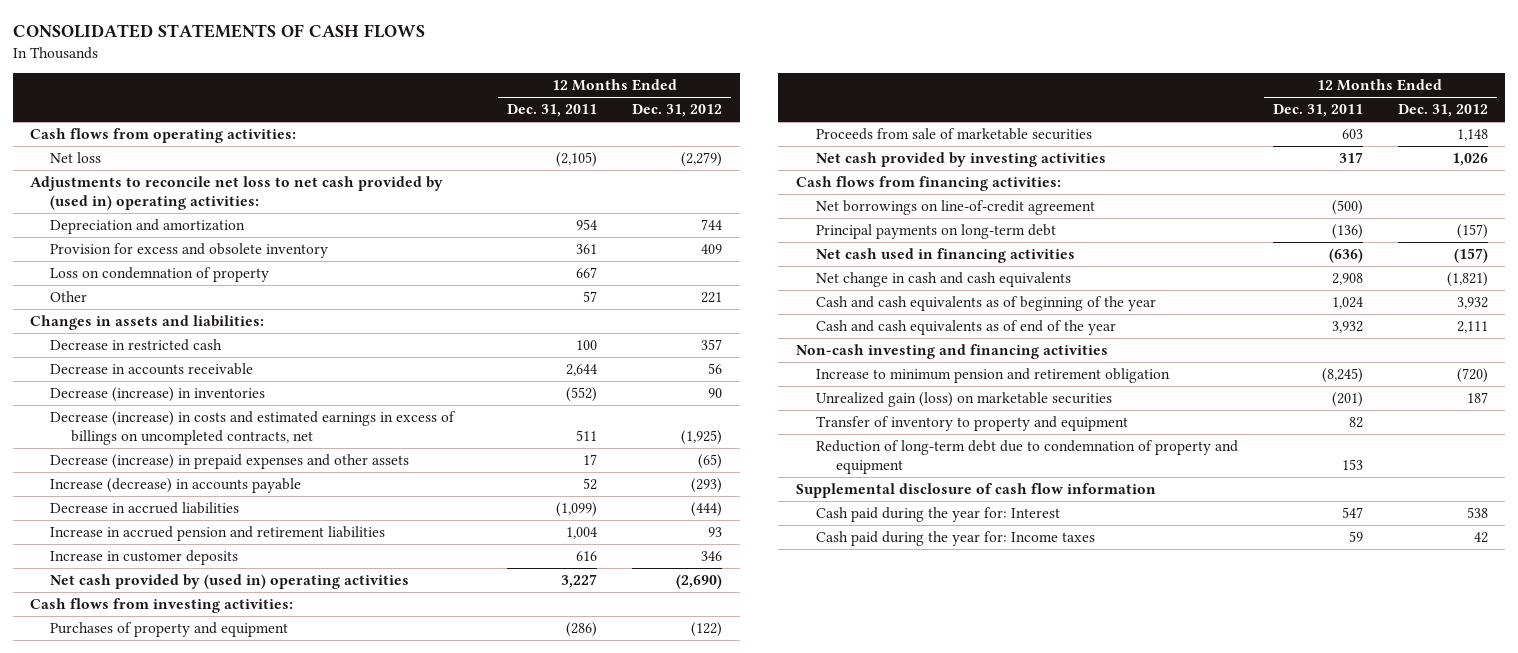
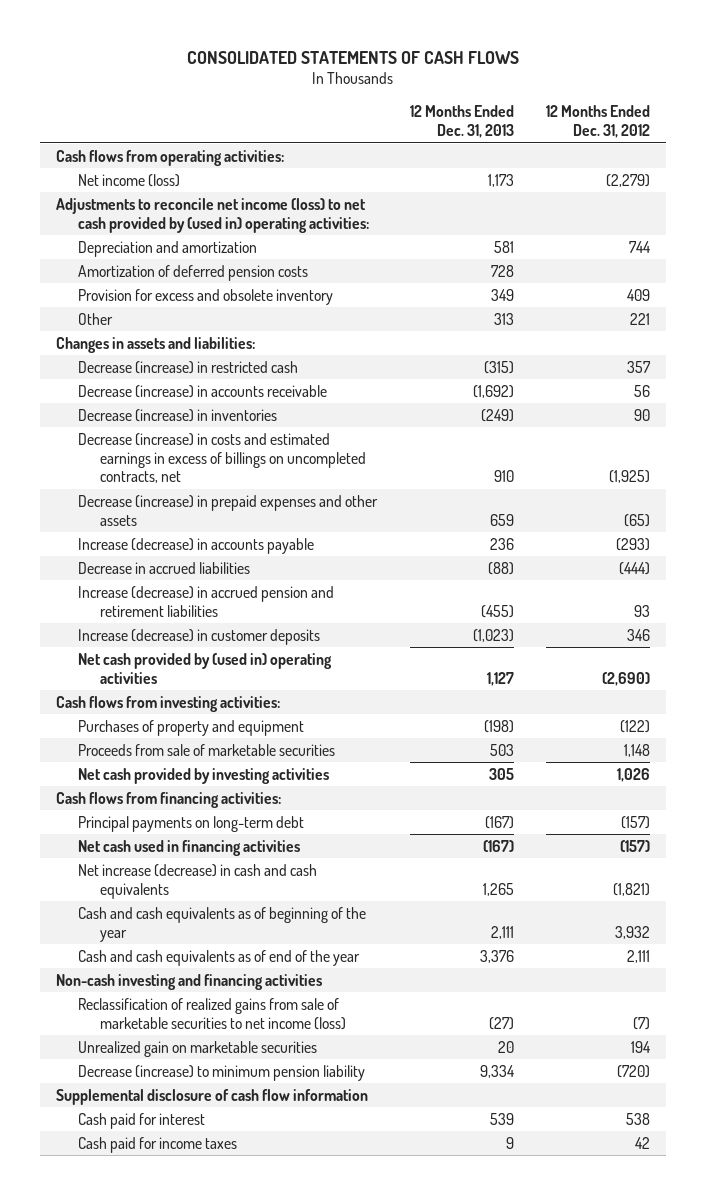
[507,104,598,118] Dec. 31, 2011 -> none
none -> [409,105,514,139] 12 Months Ended Dec. 31, 2013
[50,152,102,164] Net loss -> [77,173,180,187] Net income (loss)
[30,176,444,211] Adjustments to reconcile net loss to net cash provided by (used in) operating activities: -> [56,197,369,233] Adjustments to reconcile net income (loss) to net cash provided by (used in) operating activities:
none -> [77,264,308,281] Amortization of deferred pension costs
[50,267,270,283] Loss on condemnation of property -> none
[50,339,223,352] Decrease in restricted cash -> [77,360,298,374] Decrease (increase) in restricted cash
[50,363,254,376] Decrease in accounts receivable -> [77,384,327,398] Decrease (increase) in accounts receivable
[50,526,386,542] Increase in accrued pension and retirement liabilities -> [77,585,334,617] Increase (decrease) in accrued pension and retirement liabilities
[50,550,239,566] Increase in customer deposits -> [77,628,320,645] Increase (decrease) in customer deposits
[816,200,1096,216] Net borrowings on line-of-credit agreement -> none
[816,272,1072,288] Net change in cash and cash equivalents -> [77,863,317,899] Net increase (decrease) in cash and cash equivalents
[816,368,1171,384] Increase to minimum pension and retirement obligation -> none
[816,416,1129,432] Transfer of inventory to property and equipment -> none
[816,440,1239,475] Reduction of long-term debt due to condemnation of property and equipment -> none
none -> [77,997,346,1030] Reclassification of realized gains from sale of marketable securities to net income (loss)
[816,392,1113,408] Unrealized gain (loss) on marketable securities -> [77,1040,317,1057] Unrealized gain on marketable securities
[1466,392,1488,404] 187 -> [631,1040,652,1053] 194
none -> [77,1064,365,1081] Decrease (increase) to minimum pension liability
[816,507,1061,523] Cash paid during the year for: Interest -> [77,1112,205,1129] Cash paid for interest
[816,531,1096,547] Cash paid during the year for: Income taxes -> [77,1136,237,1153] Cash paid for income taxes

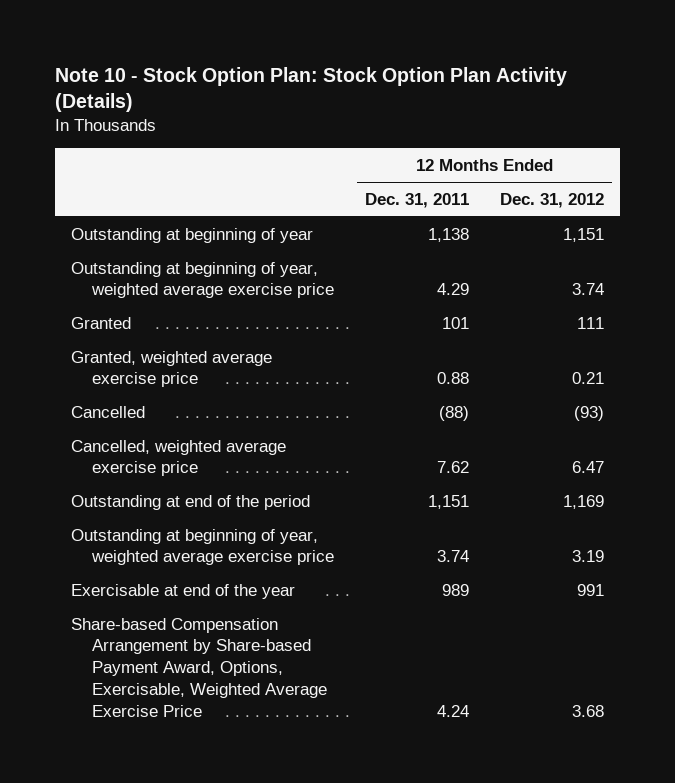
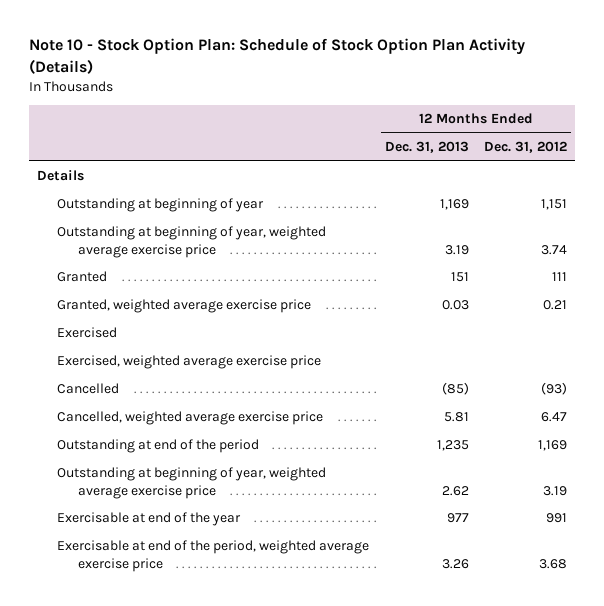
[55,66,568,113] Note 10 - Stock Option Plan: Stock Option Plan Activity (Details) -> [28,38,525,74] Note 10 - Stock Option Plan: Schedule of Stock Option Plan Activity (Details)
[365,192,470,208] Dec. 31, 2011 -> none
none -> [384,141,469,154] Dec. 31, 2013
none -> [36,170,84,182] Details
none -> [57,327,118,339] Exercised
none -> [57,355,322,370] Exercised, weighted average exercise price
[70,617,328,717] Share-based Compensation Arrangement by Share-based Payment Award, Options, Exercisable, Weighted Average Exercise Price -> [57,540,370,572] Exercisable at end of the period, weighted average exercise price

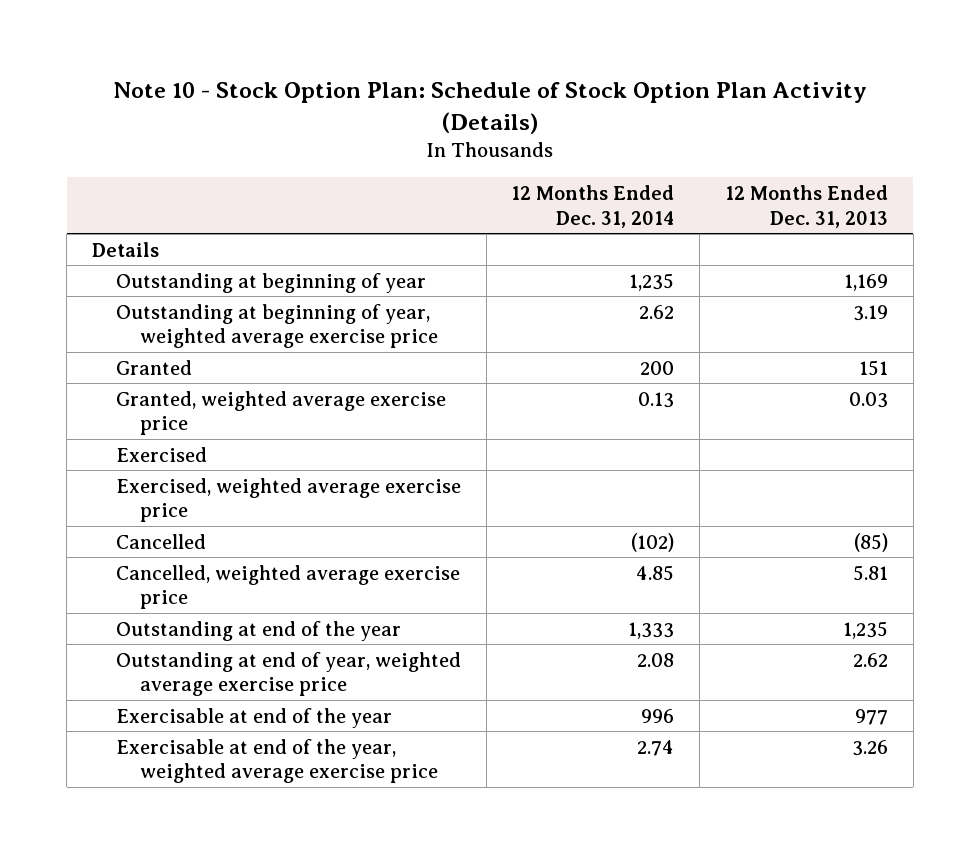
[484,141,568,154] Dec. 31, 2012 -> none
none -> [511,184,675,228] 12 Months Ended Dec. 31, 2014
[57,439,260,454] Outstanding at end of the period -> [116,620,402,641] Outstanding at end of the year
[57,467,327,499] Outstanding at beginning of year, weighted average exercise price -> [116,651,462,697] Outstanding at end of year, weighted average exercise price
[57,540,370,572] Exercisable at end of the period, weighted average exercise price -> [116,738,438,784] Exercisable at end of the year, weighted average exercise price

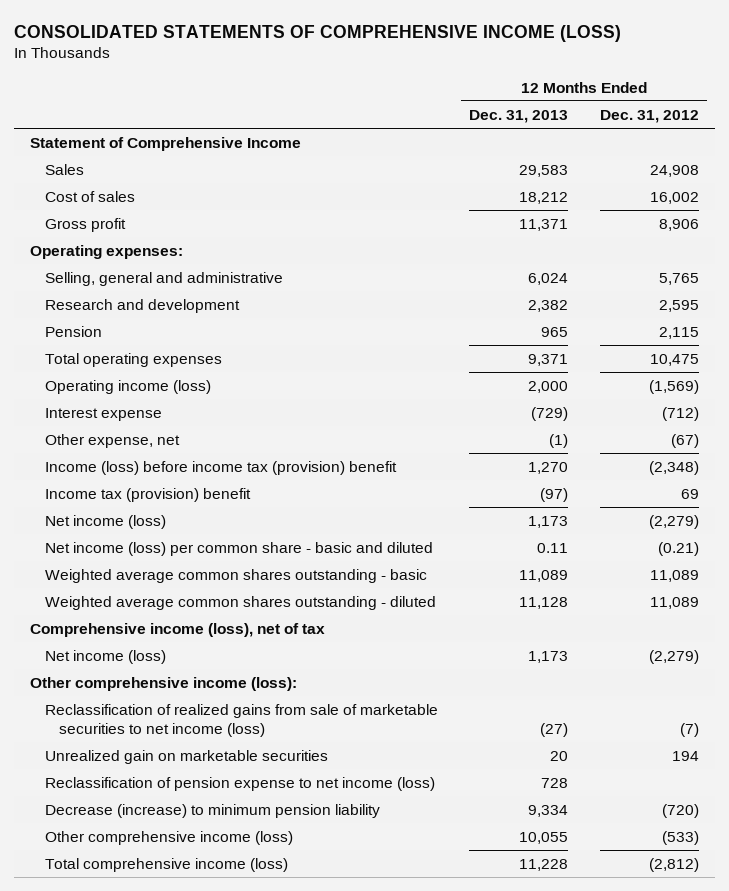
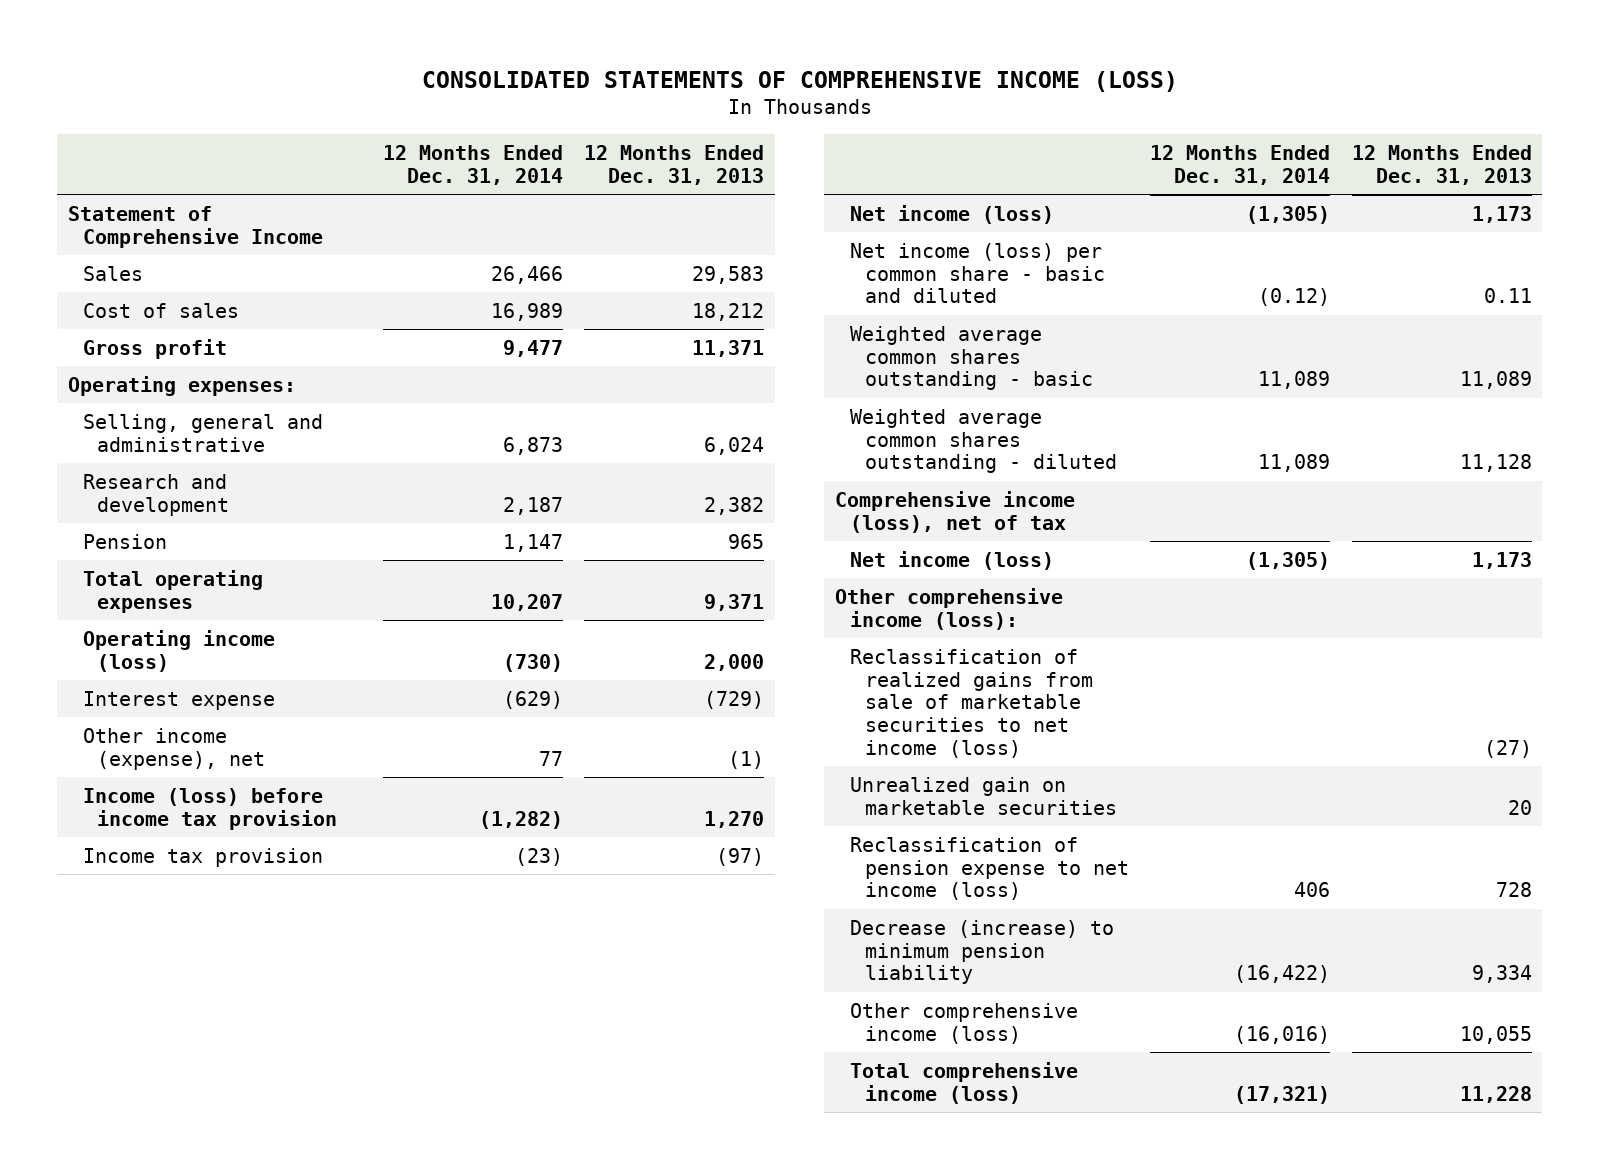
[599,109,699,123] Dec. 31, 2012 -> none
none -> [382,144,563,185] 12 Months Ended Dec. 31, 2014
[44,433,180,448] Other expense, net -> [82,727,266,770] Other income (expense), net
[44,460,397,475] Income (loss) before income tax (provision) benefit -> [82,787,338,830] Income (loss) before income tax provision
[44,487,251,502] Income tax (provision) benefit -> [82,847,323,867] Income tax provision

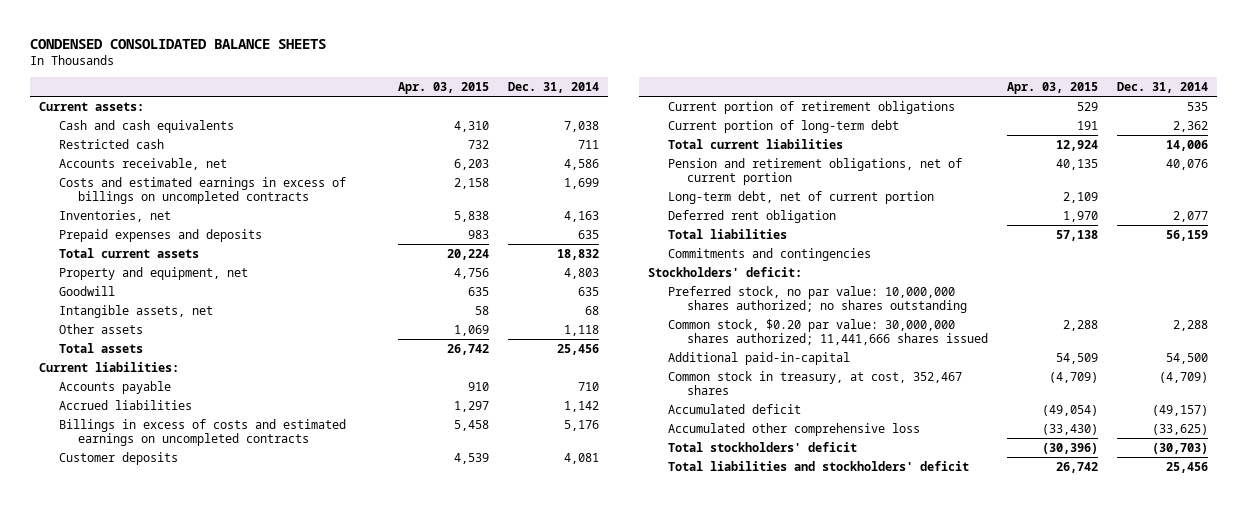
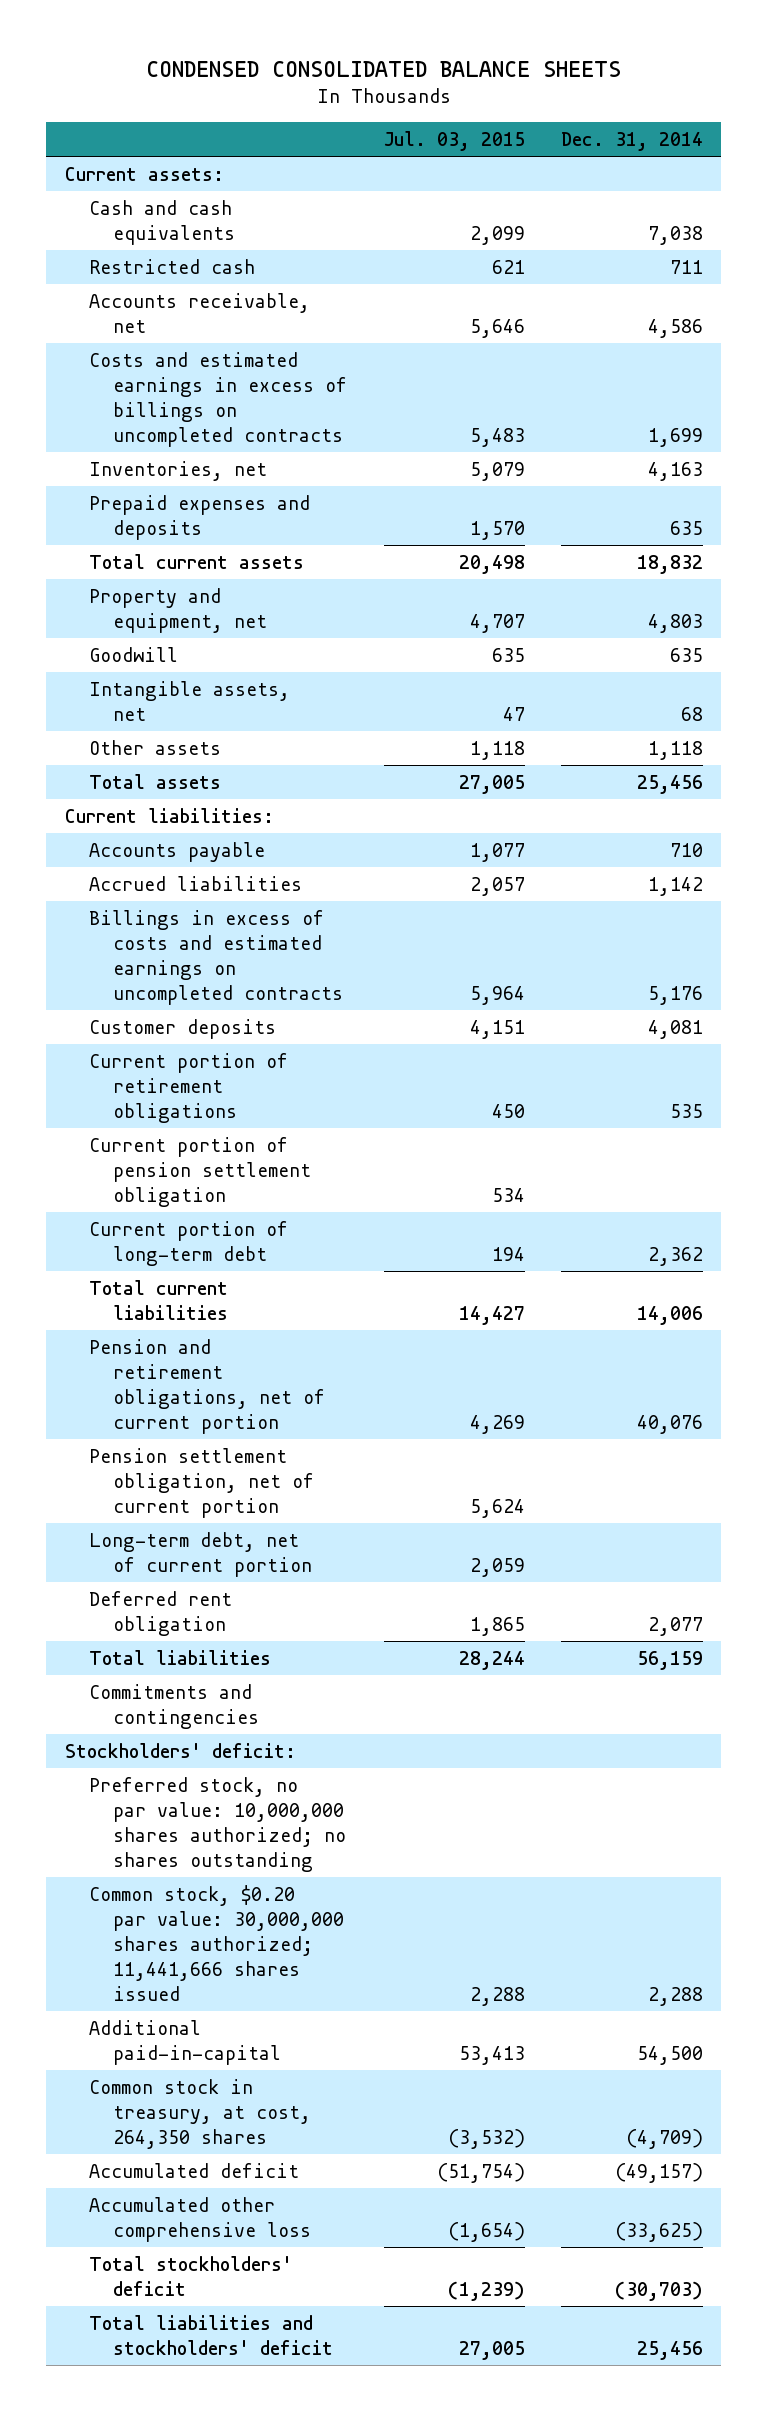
[397,82,489,95] Apr. 03, 2015 -> none
none -> [383,131,525,152] Jul. 03, 2015
none -> [88,1136,312,1207] Current portion of pension settlement obligation
none -> [88,1447,315,1518] Pension settlement obligation, net of current portion
[667,370,962,396] Common stock in treasury, at cost, 352,467 shares -> [88,2078,312,2149] Common stock in treasury, at cost, 264,350 shares

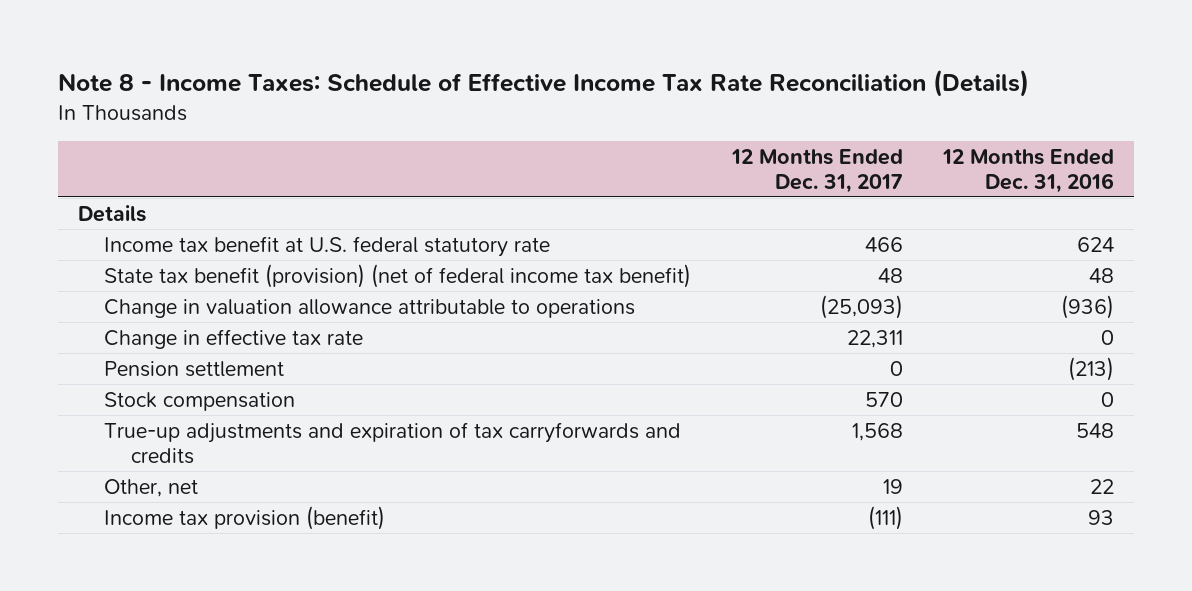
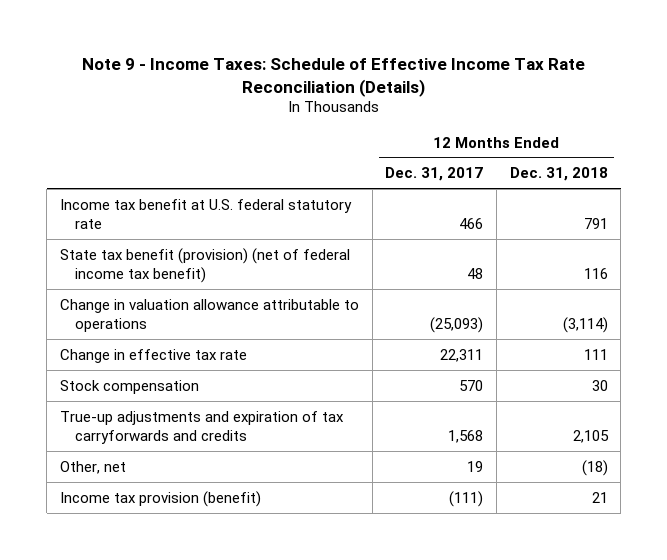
[57,68,1029,97] Note 8 - Income Taxes: Schedule of Effective Income Tax Rate Reconciliation (Details) -> [81,57,585,97] Note 9 - Income Taxes: Schedule of Effective Income Tax Rate Reconciliation (Details)
[942,148,1115,193] 12 Months Ended Dec. 31, 2016 -> none
none -> [509,167,608,182] Dec. 31, 2018
[77,204,146,222] Details -> none
[104,360,285,377] Pension settlement -> none

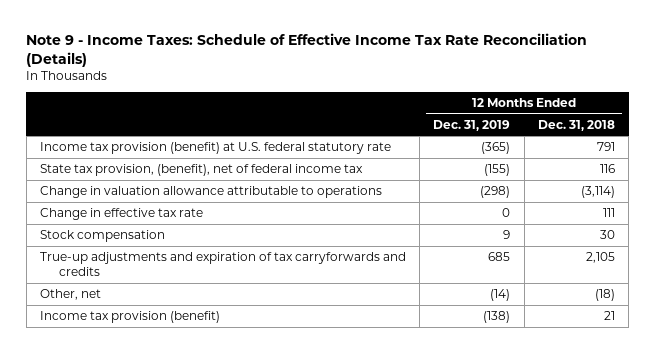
[385,167,484,182] Dec. 31, 2017 -> none
none -> [433,119,511,131] Dec. 31, 2019
[59,198,352,229] Income tax benefit at U.S. federal statutory rate -> [39,142,391,155] Income tax provision (benefit) at U.S. federal statutory rate
[59,247,350,283] State tax benefit (provision) (net of federal income tax benefit) -> [39,164,363,177] State tax provision, (benefit), net of federal income tax

